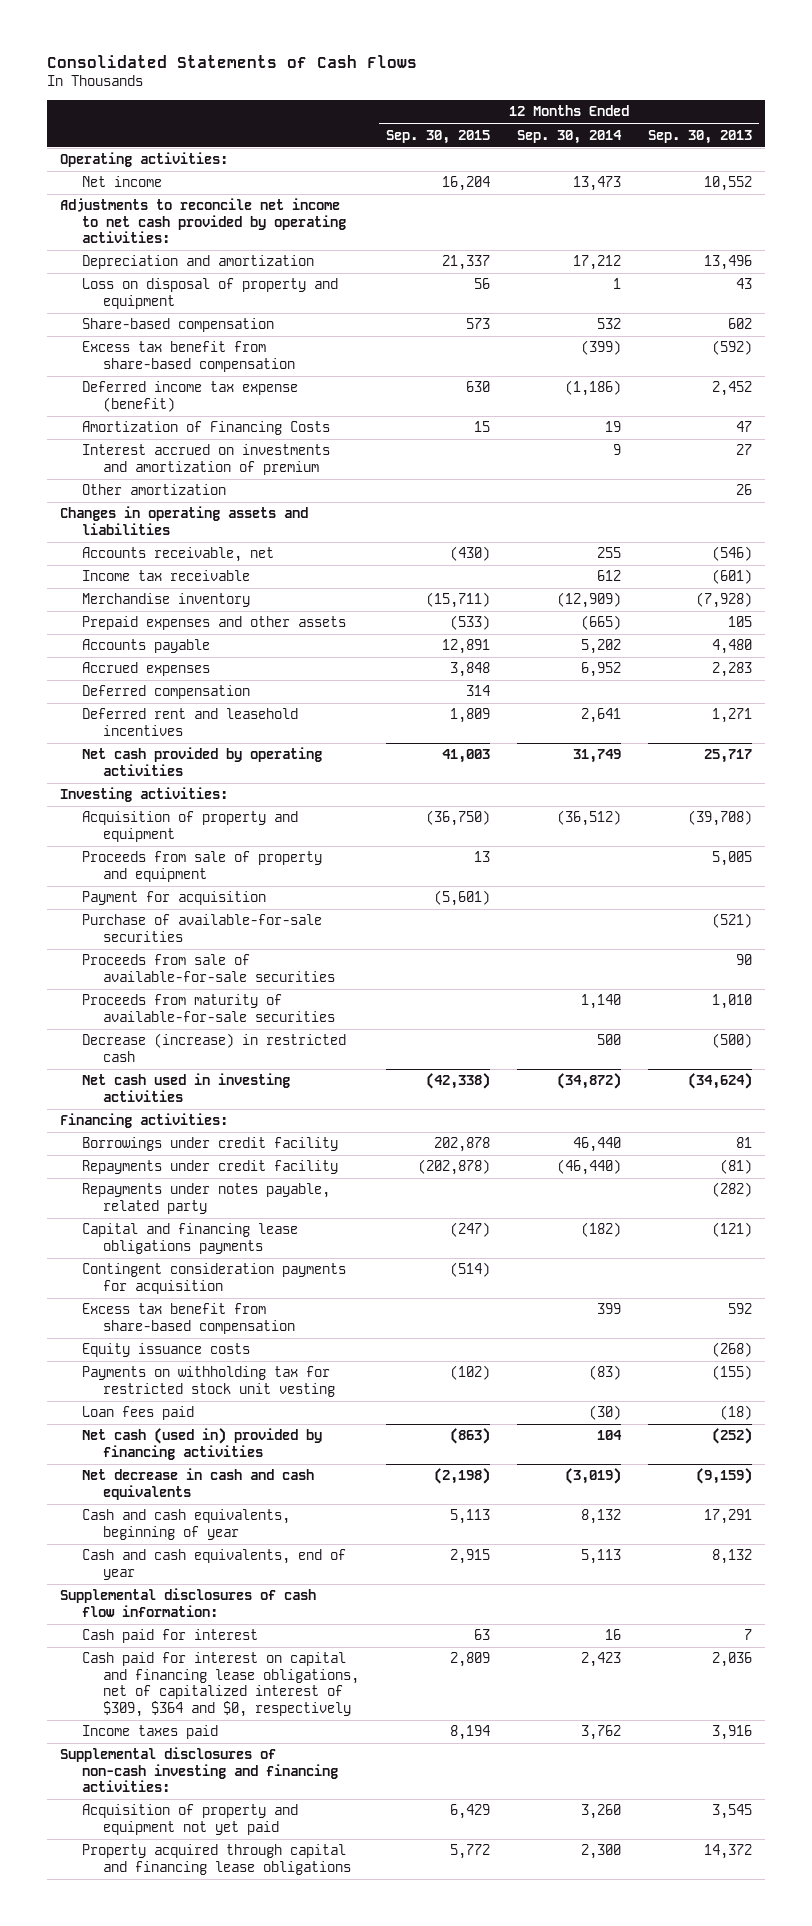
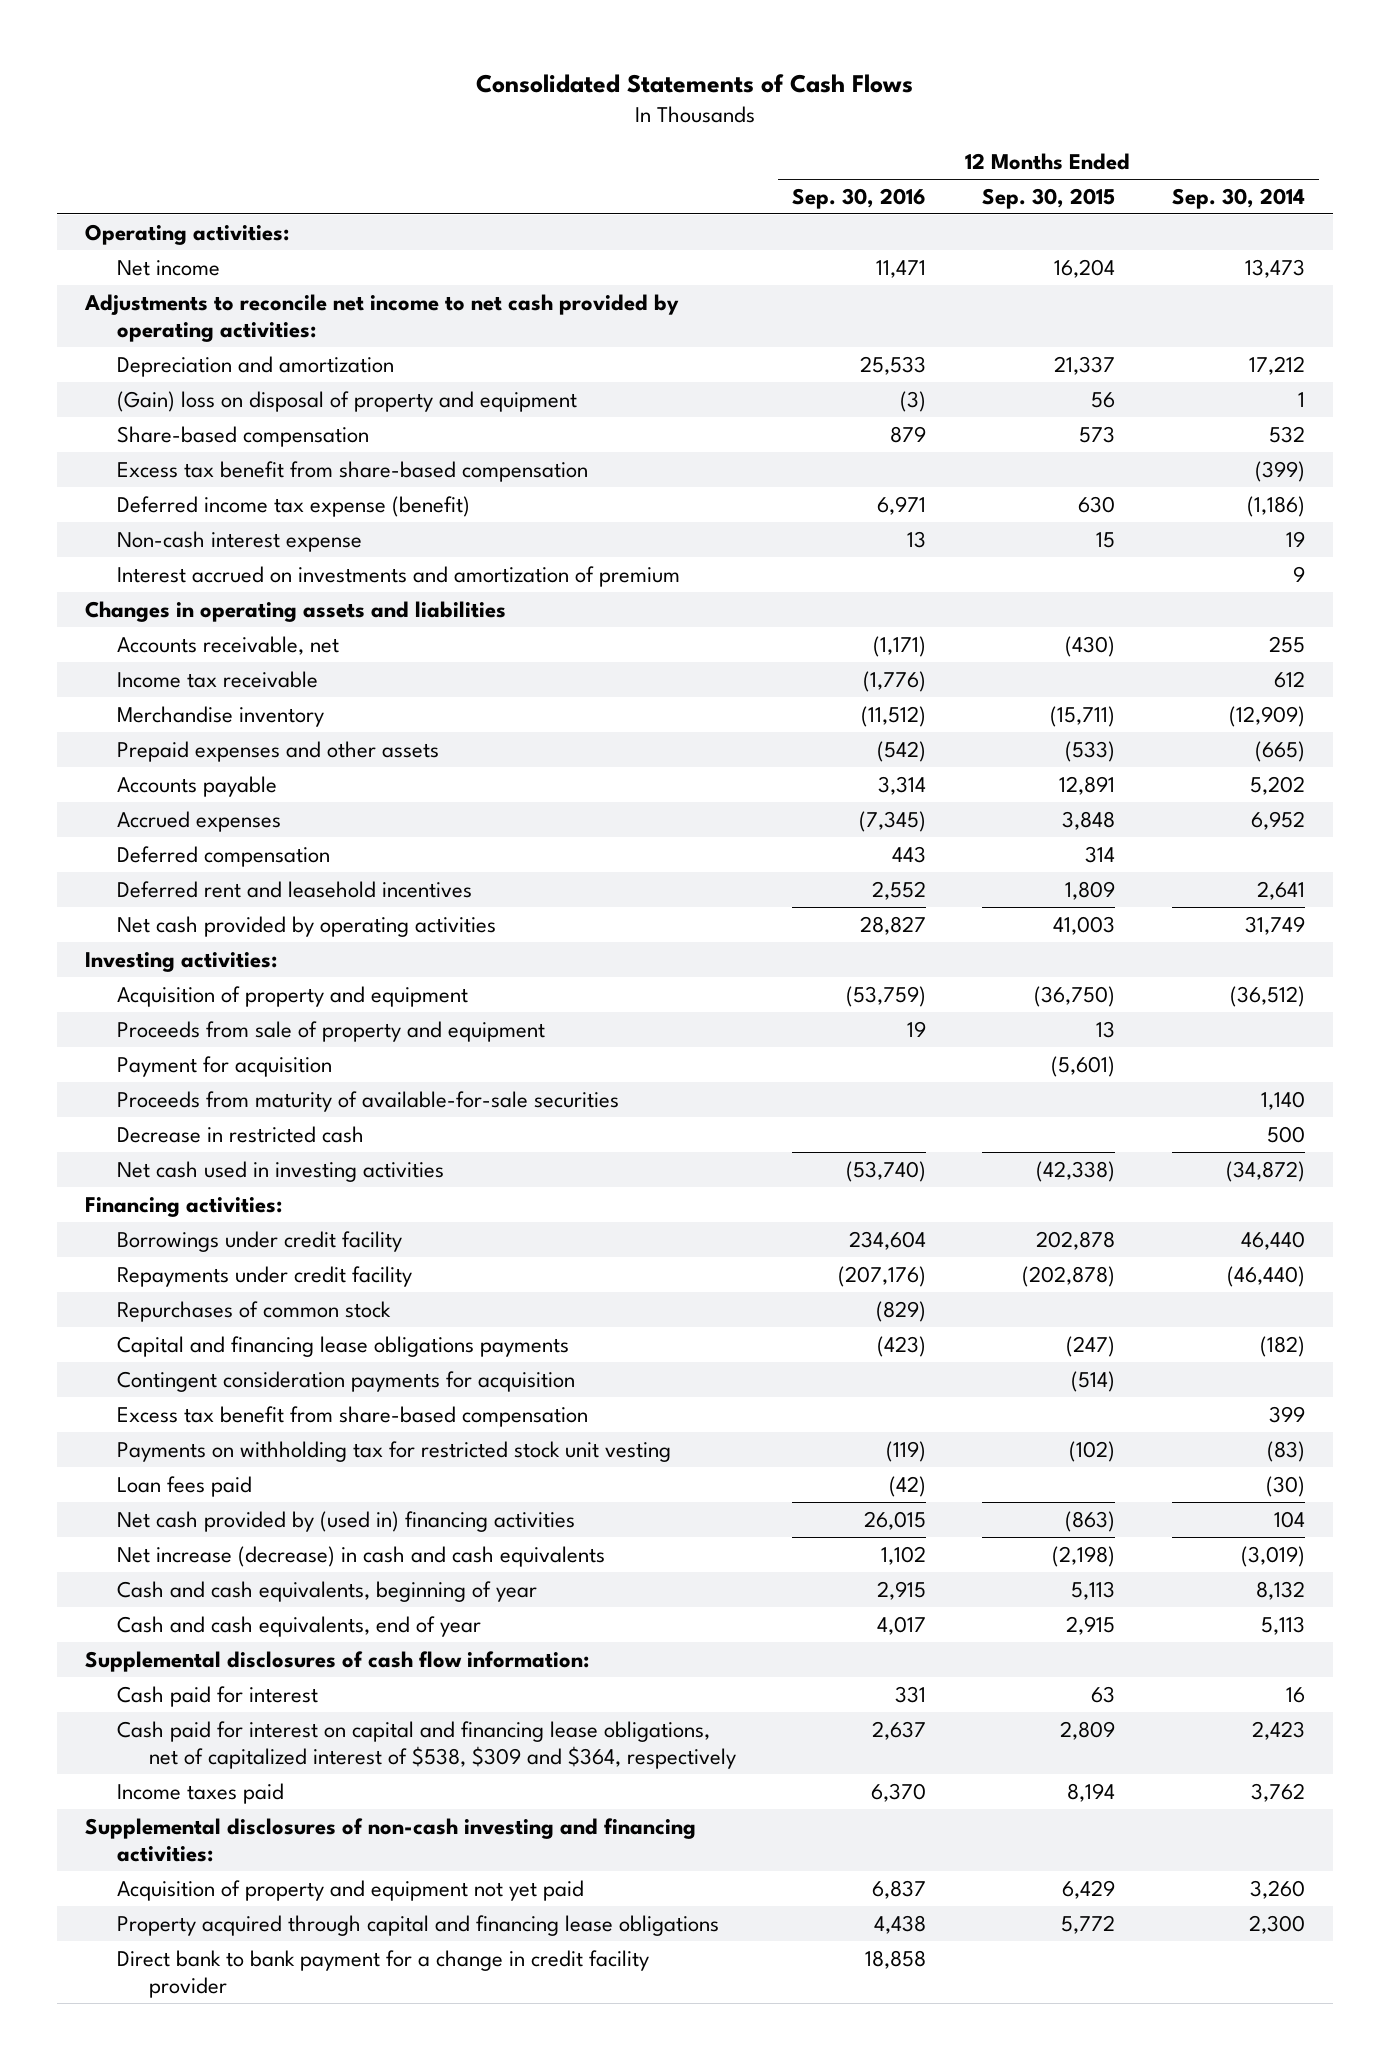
[647,129,752,144] Sep. 30, 2013 -> none
none -> [792,188,927,210] Sep. 30, 2016
[81,278,338,309] Loss on disposal of property and equipment -> [117,390,578,412] (Gain) loss on disposal of property and equipment
[81,421,330,436] Amortization of Financing Costs -> [117,530,363,552] Non-cash interest expense
[81,484,226,496] Other amortization -> none
[81,914,322,942] Purchase of available-for-sale securities -> none
[81,954,335,982] Proceeds from sale of available-for-sale securities -> none
[81,1033,346,1062] Decrease (increase) in restricted cash -> [117,1125,365,1143] Decrease in restricted cash
[81,1183,330,1214] Repayments under notes payable, related party -> none
none -> [117,1300,392,1322] Repurchases of common stock
[81,1343,250,1358] Equity issuance costs -> none
[81,1428,322,1460] Net cash (used in) provided by financing activities -> [117,1510,576,1532] Net cash provided by (used in) financing activities
[81,1468,314,1500] Net decrease in cash and cash equivalents -> [117,1545,606,1567] Net increase (decrease) in cash and cash equivalents
[81,1652,359,1717] Cash paid for interest on capital and financing lease obligations, net of capitalized interest of $309, $364 and $0, respectively -> [117,1720,737,1770] Cash paid for interest on capital and financing lease obligations, net of capitalized interest of $538, $309 and $364, respectively
none -> [117,1949,650,1999] Direct bank to bank payment for a change in credit facility provider

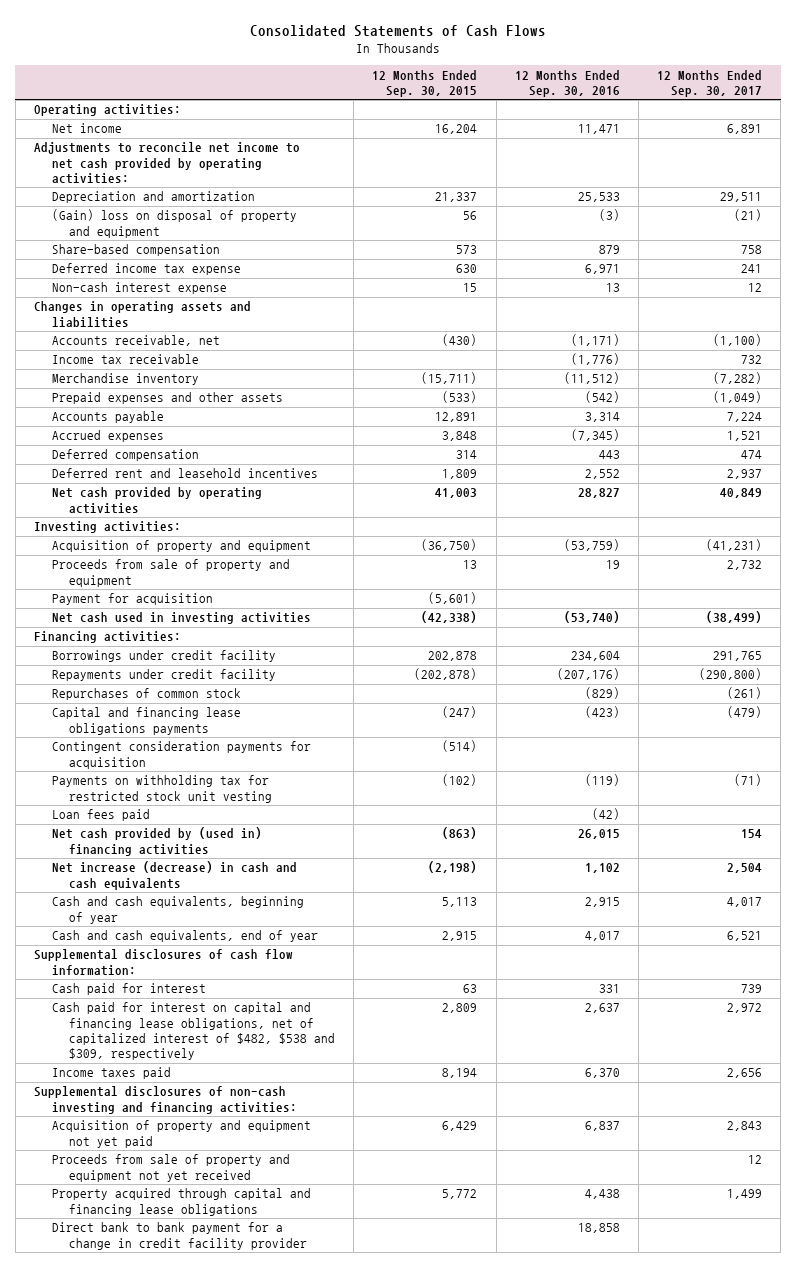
[1171,188,1305,210] Sep. 30, 2014 -> none
none -> [657,69,763,97] 12 Months Ended Sep. 30, 2017
[117,460,589,482] Excess tax benefit from share-based compensation -> none
[117,495,471,517] Deferred income tax expense (benefit) -> [51,263,241,276] Deferred income tax expense
[117,565,681,587] Interest accrued on investments and amortization of premium -> none
[117,1090,620,1112] Proceeds from maturity of available-for-sale securities -> none
[117,1125,365,1143] Decrease in restricted cash -> none
[117,1405,589,1427] Excess tax benefit from share-based compensation -> none
[117,1720,737,1770] Cash paid for interest on capital and financing lease obligations, net of capitalized interest of $538, $309 and $364, respectively -> [51,1002,336,1061] Cash paid for interest on capital and financing lease obligations, net of capitalized interest of $482, $538 and $309, respectively
none -> [51,1154,290,1182] Proceeds from sale of property and equipment not yet received

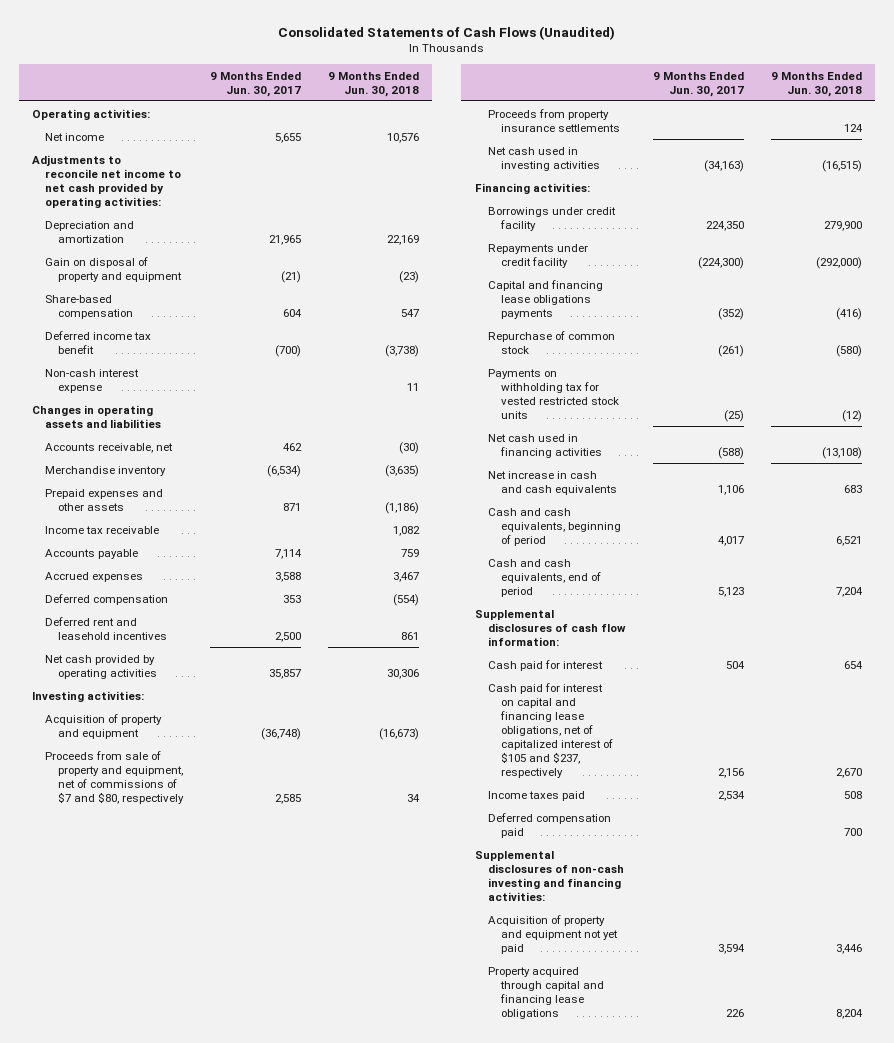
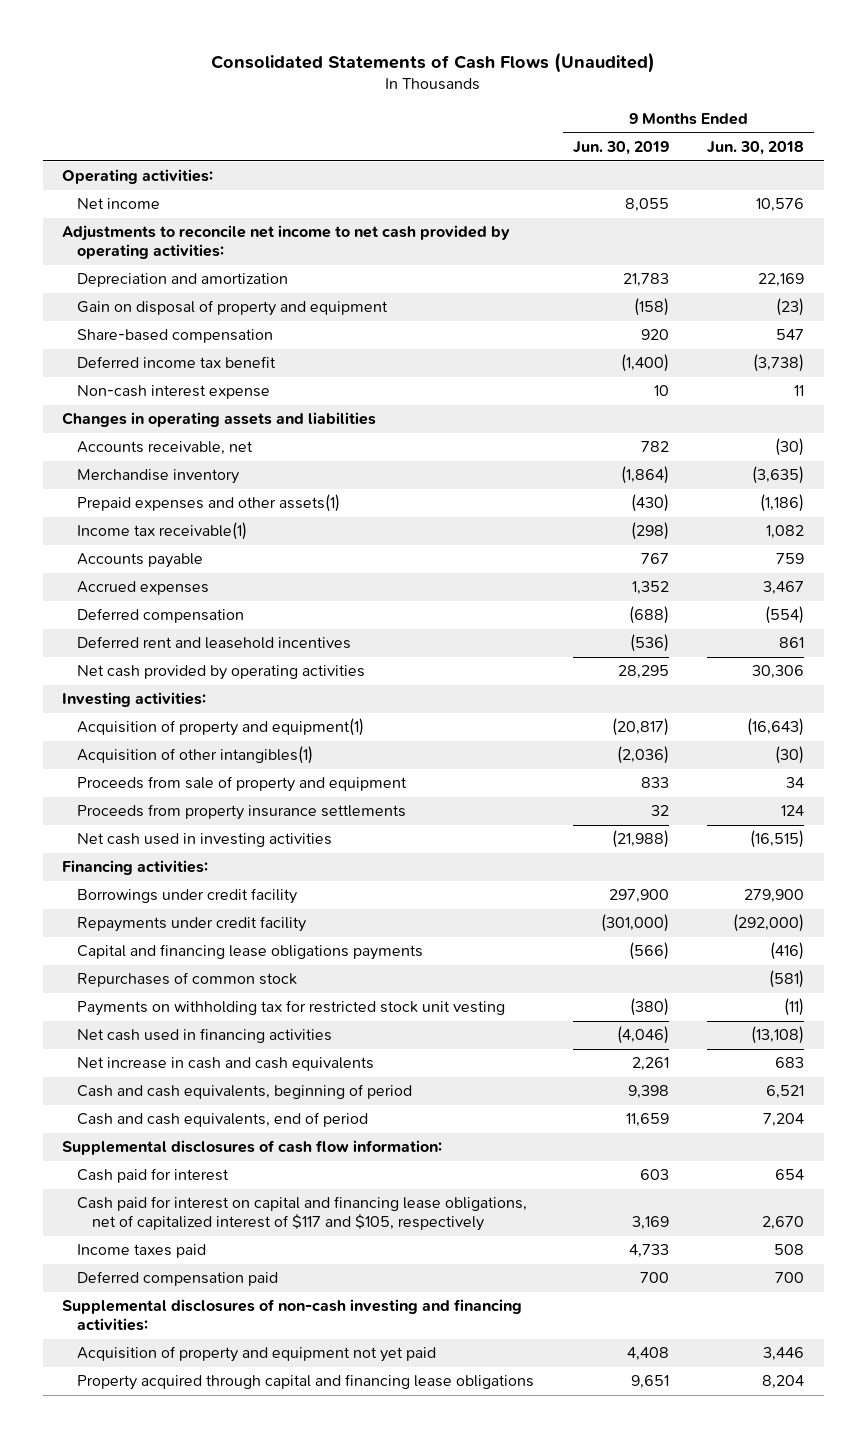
[209,71,301,97] 9 Months Ended Jun. 30, 2017 -> none
none -> [572,141,669,156] Jun. 30, 2019
[44,488,163,511] Prepaid expenses and other assets -> [77,494,341,513] Prepaid expenses and other assets(1)
[44,525,159,534] Income tax receivable -> [77,522,248,541] Income tax receivable(1)
[44,713,162,739] Acquisition of property and equipment -> [77,718,365,737] Acquisition of property and equipment(1)
[378,727,419,740] (16,673) -> [747,718,805,737] (16,643)
none -> [77,746,314,765] Acquisition of other intangibles(1)
[44,750,184,804] Proceeds from sale of property and equipment, net of commissions of $7 and $80, respectively -> [77,776,408,793] Proceeds from sale of property and equipment
[487,330,615,354] Repurchase of common stock -> [77,972,298,988] Repurchases of common stock
[835,344,862,357] (580) -> [769,970,805,989] (581)
[487,368,619,419] Payments on withholding tax for vested restricted stock units -> [77,1000,506,1017] Payments on withholding tax for restricted stock unit vesting
[841,409,862,422] (12) -> [784,998,805,1017] (11)
[487,682,613,778] Cash paid for interest on capital and financing lease obligations, net of capitalized interest of $105 and $237, respectively -> [77,1196,528,1232] Cash paid for interest on capital and financing lease obligations, net of capitalized interest of $117 and $105, respectively

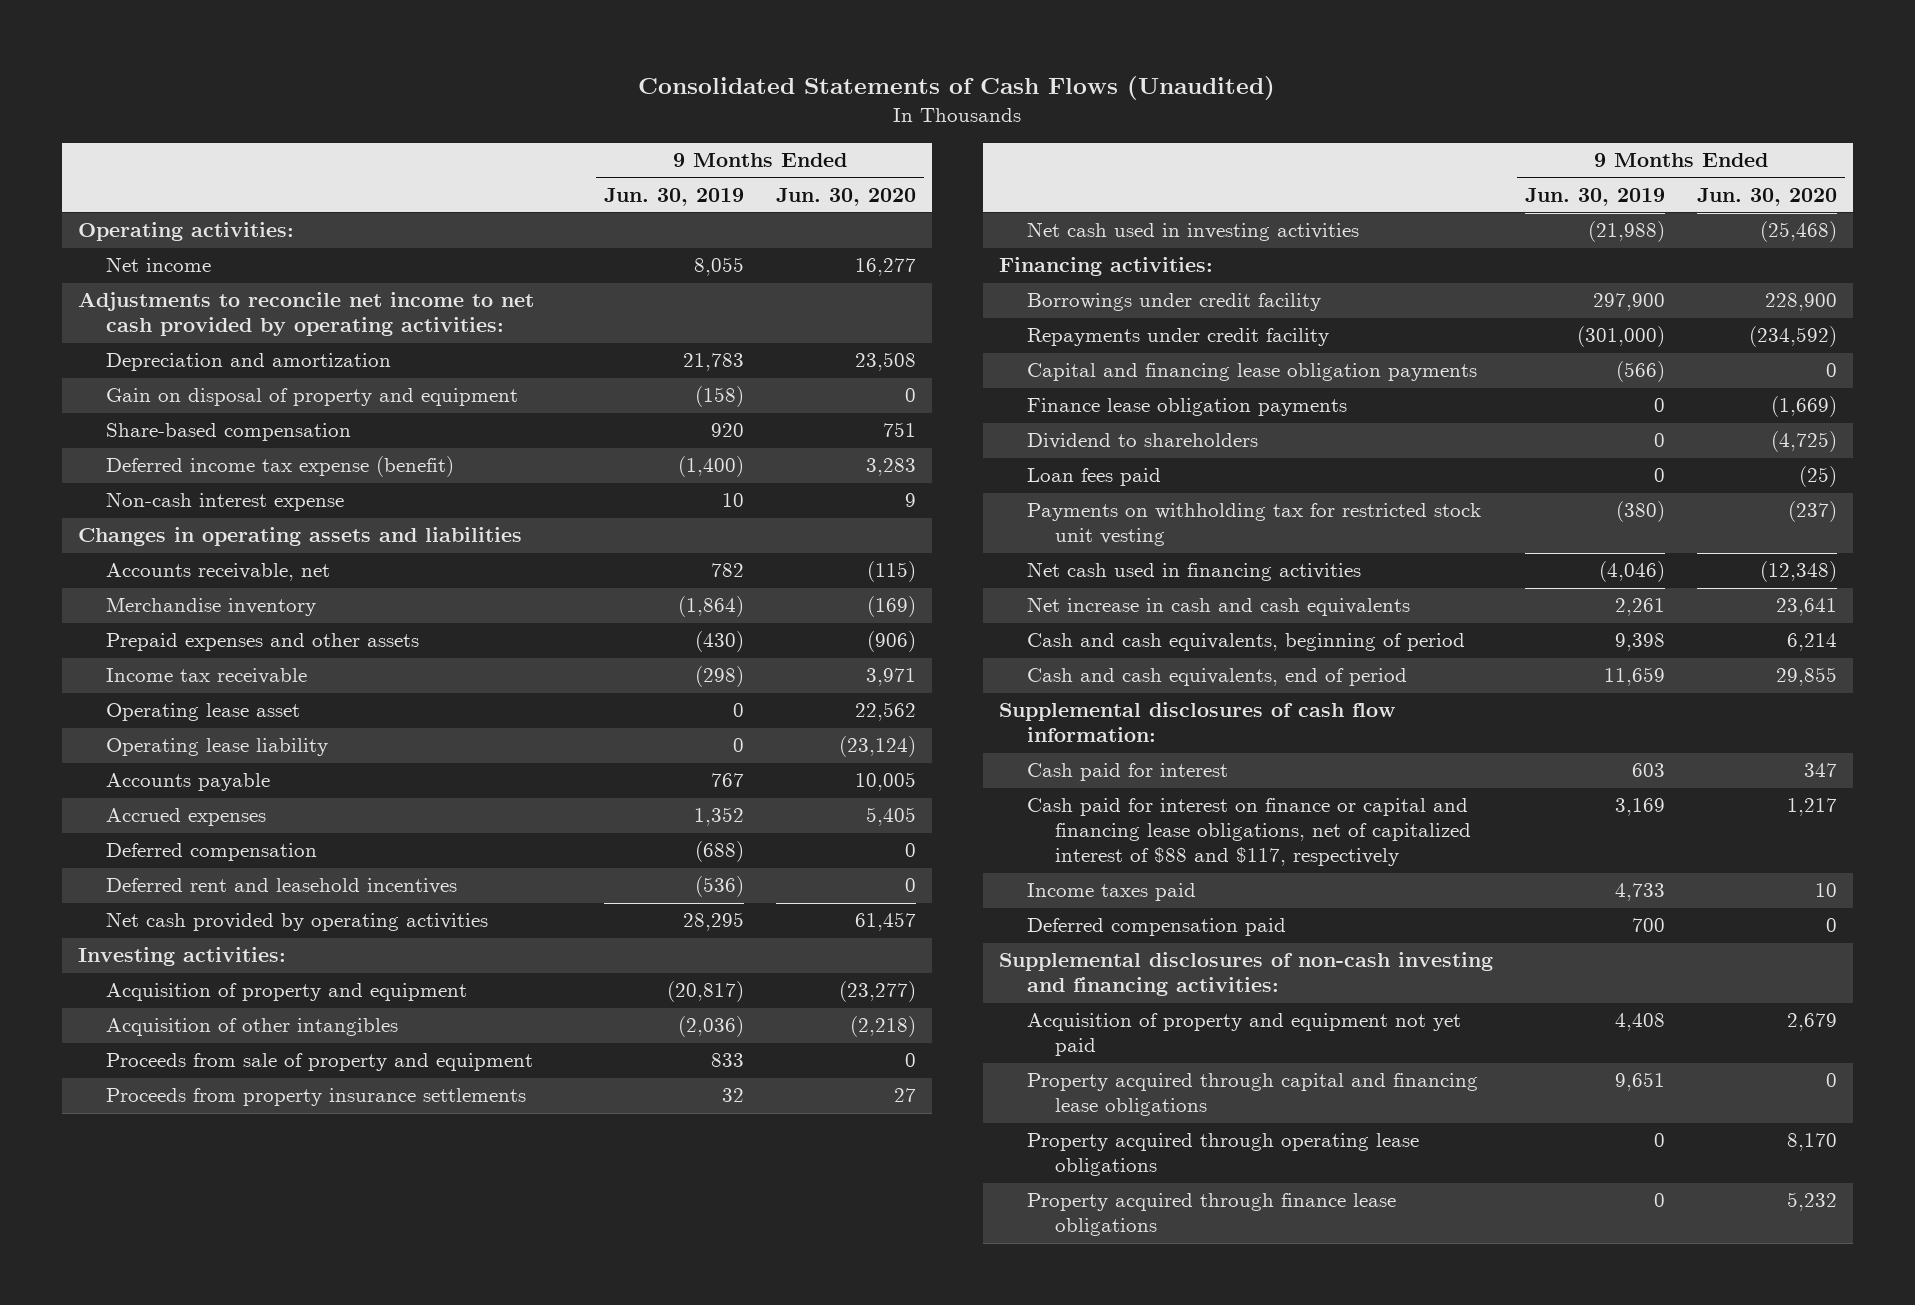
[707,141,805,156] Jun. 30, 2018 -> none
none -> [775,187,916,206] Jun. 30, 2020
[77,356,277,369] Deferred income tax benefit -> [105,456,454,478] Deferred income tax expense (benefit)
[77,494,341,513] Prepaid expenses and other assets(1) -> [105,633,419,652] Prepaid expenses and other assets
[77,522,248,541] Income tax receivable(1) -> [105,668,307,685] Income tax receivable
none -> [105,703,300,722] Operating lease asset
none -> [105,738,328,757] Operating lease liability
[77,718,365,737] Acquisition of property and equipment(1) -> [105,983,467,1002] Acquisition of property and equipment
[77,746,314,765] Acquisition of other intangibles(1) -> [105,1018,398,1037] Acquisition of other intangibles
[77,972,298,988] Repurchases of common stock -> none
[77,944,424,961] Capital and financing lease obligations payments -> [1027,363,1478,382] Capital and financing lease obligation payments
none -> [1027,398,1348,417] Finance lease obligation payments
none -> [1027,433,1259,450] Dividend to shareholders
none -> [1027,468,1162,487] Loan fees paid
[77,1196,528,1232] Cash paid for interest on capital and financing lease obligations, net of capitalized interest of $117 and $105, respectively -> [1027,798,1471,867] Cash paid for interest on finance or capital and financing lease obligations, net of capitalized interest of $88 and $117, respectively
none -> [1027,1133,1420,1177] Property acquired through operating lease obligations
none -> [1027,1193,1397,1237] Property acquired through finance lease obligations

